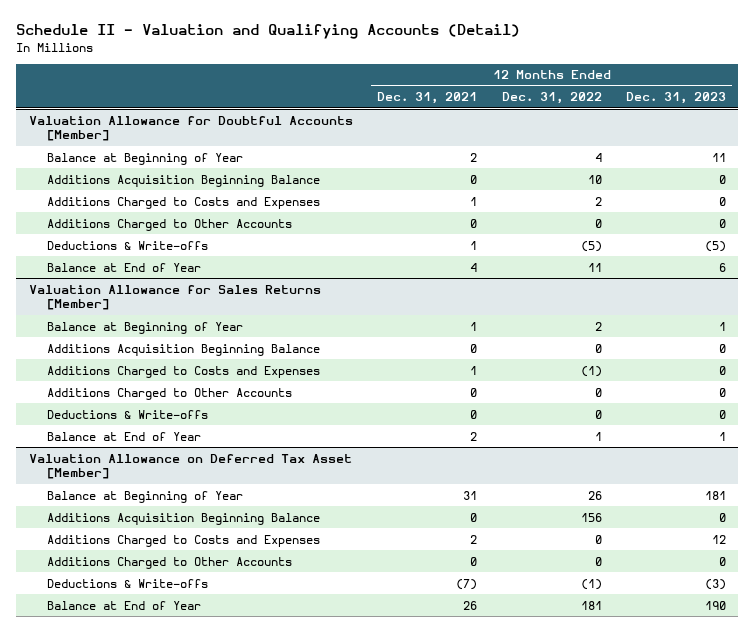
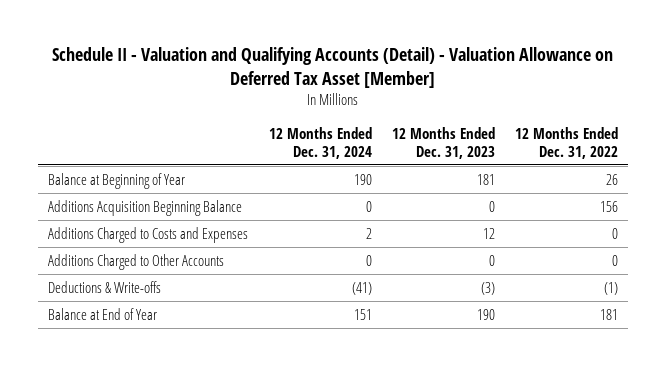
[16,24,521,40] Schedule II - Valuation and Qualifying Accounts (Detail) -> [52,47,614,88] Schedule II - Valuation and Qualifying Accounts (Detail) - Valuation Allowance on Deferred Tax Asset [Member]
[377,92,478,105] Dec. 31, 2021 -> none
none -> [268,126,372,159] 12 Months Ended Dec. 31, 2024
[28,115,353,142] Valuation Allowance for Doubtful Accounts [Member] -> none
[46,152,243,165] Balance at Beginning of Year -> none
[46,174,320,187] Additions Acquisition Beginning Balance -> none
[46,196,320,209] Additions Charged to Costs and Expenses -> none
[46,218,292,231] Additions Charged to Other Accounts -> none
[46,240,208,250] Deductions & Write-offs -> none
[46,262,201,272] Balance at End of Year -> none
[28,284,321,311] Valuation Allowance for Sales Returns [Member] -> none
[46,321,243,334] Balance at Beginning of Year -> none
[46,343,320,356] Additions Acquisition Beginning Balance -> none
[46,365,320,378] Additions Charged to Costs and Expenses -> none
[46,387,292,400] Additions Charged to Other Accounts -> none
[46,409,208,419] Deductions & Write-offs -> none
[46,431,201,441] Balance at End of Year -> none
[28,453,352,480] Valuation Allowance on Deferred Tax Asset [Member] -> none

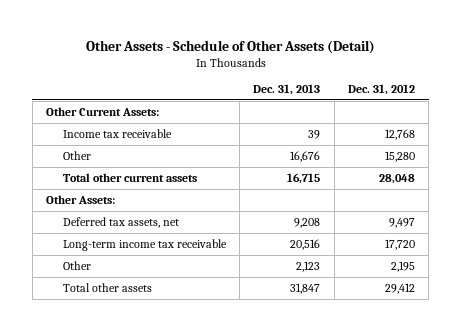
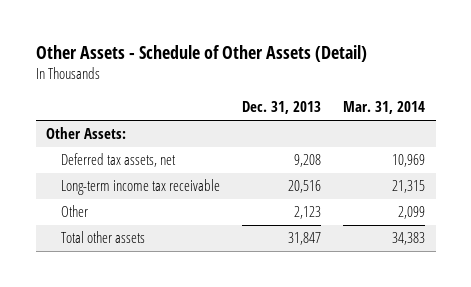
[348,84,416,96] Dec. 31, 2012 -> none
none -> [342,101,425,115] Mar. 31, 2014
[46,106,160,116] Other Current Assets: -> none
[62,128,172,138] Income tax receivable -> none
[62,150,91,160] Other -> none
[62,172,197,182] Total other current assets -> none

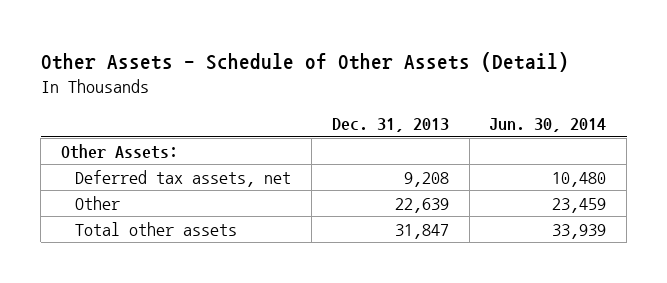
[342,101,425,115] Mar. 31, 2014 -> none
none -> [489,118,607,133] Jun. 30, 2014
[61,179,221,196] Long-term income tax receivable -> none
[294,206,322,220] 2,123 -> [394,197,449,213] 22,639

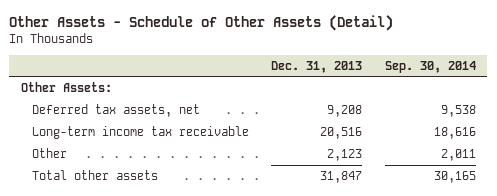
[489,118,607,133] Jun. 30, 2014 -> none
none -> [384,60,476,73] Sep. 30, 2014
none -> [31,125,249,139] Long-term income tax receivable
[394,197,449,213] 22,639 -> [327,148,363,161] 2,123

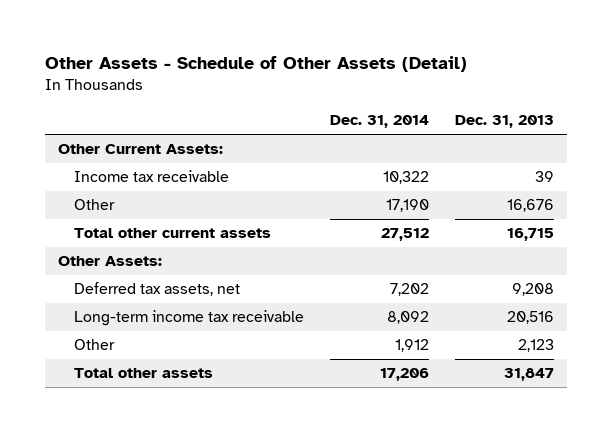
[384,60,476,73] Sep. 30, 2014 -> none
none -> [329,115,429,129] Dec. 31, 2014
none -> [57,144,223,155] Other Current Assets:
none -> [73,170,229,183] Income tax receivable
none -> [73,199,115,211] Other
none -> [73,228,271,239] Total other current assets

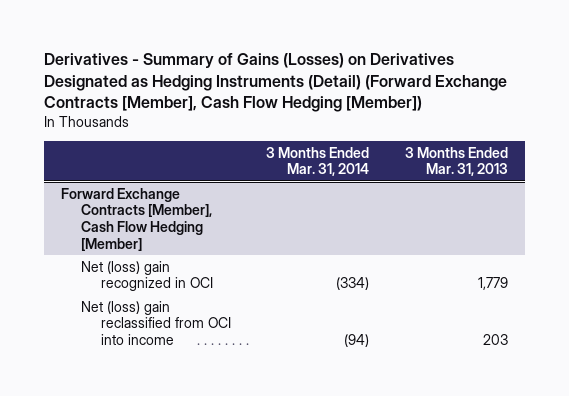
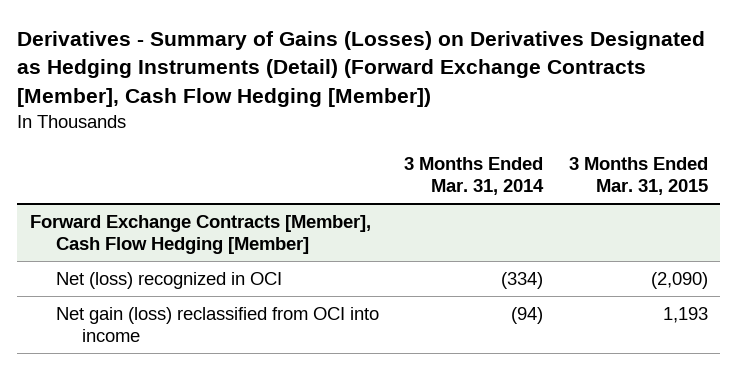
[404,146,508,177] 3 Months Ended Mar. 31, 2013 -> none
none -> [568,156,708,196] 3 Months Ended Mar. 31, 2015
[81,260,214,292] Net (loss) gain recognized in OCI -> [55,271,282,289] Net (loss) recognized in OCI
[81,300,232,346] Net (loss) gain reclassified from OCI into income -> [55,306,379,343] Net gain (loss) reclassified from OCI into income

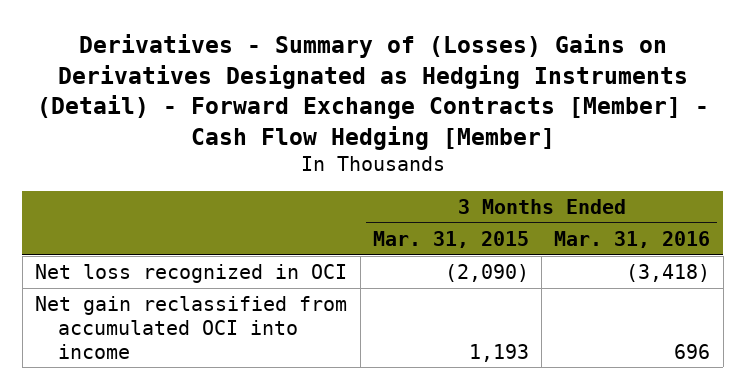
[17,30,706,107] Derivatives - Summary of Gains (Losses) on Derivatives Designated as Hedging Instruments (Detail) (Forward Exchange Contracts [Member], Cash Flow Hedging [Member]) -> [36,33,709,150] Derivatives - Summary of (Losses) Gains on Derivatives Designated as Hedging Instruments (Detail) - Forward Exchange Contracts [Member] - Cash Flow Hedging [Member]
[404,156,545,196] 3 Months Ended Mar. 31, 2014 -> none
none -> [554,231,711,249] Mar. 31, 2016
[29,214,371,255] Forward Exchange Contracts [Member], Cash Flow Hedging [Member] -> none
[55,271,282,289] Net (loss) recognized in OCI -> [35,264,348,284] Net loss recognized in OCI
[55,306,379,343] Net gain (loss) reclassified from OCI into income -> [35,296,348,359] Net gain reclassified from accumulated OCI into income

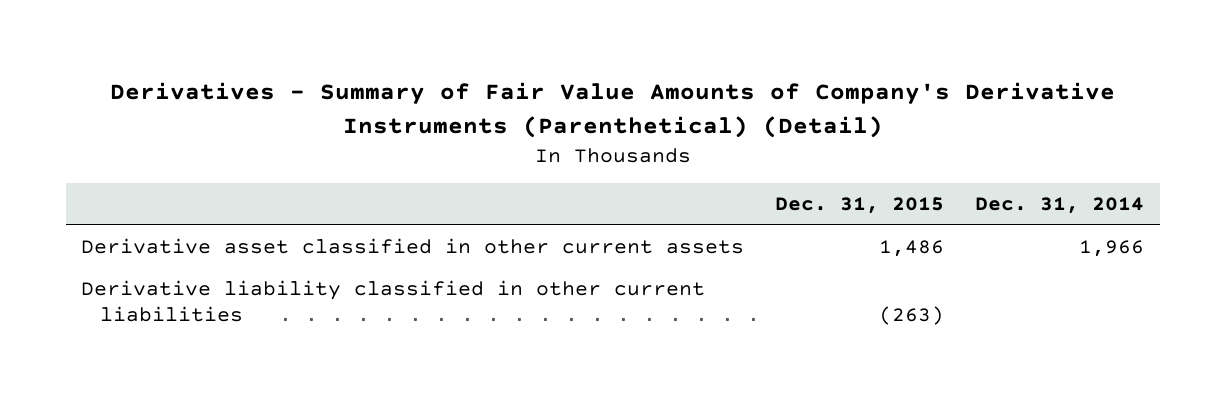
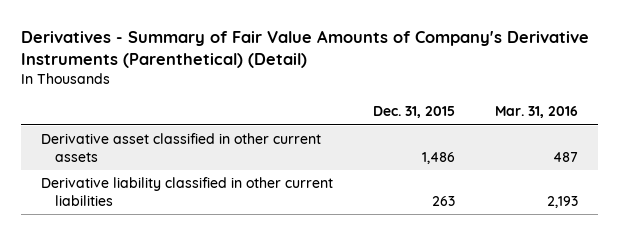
[975,197,1145,215] Dec. 31, 2014 -> none
none -> [495,106,579,119] Mar. 31, 2016
[879,305,945,325] (263) -> [431,195,455,206] 263

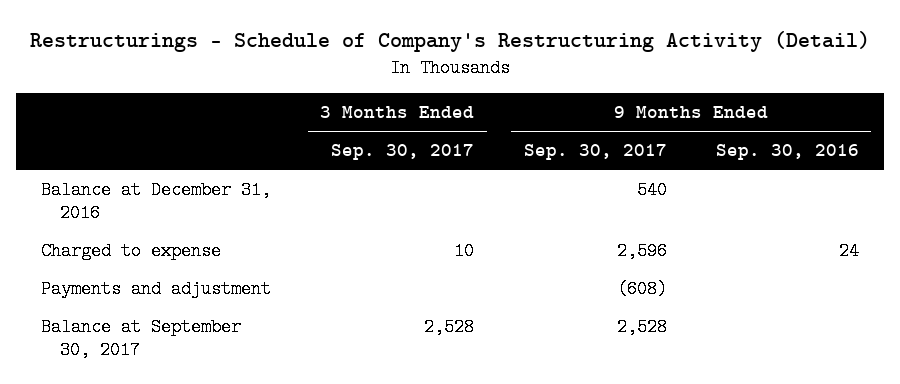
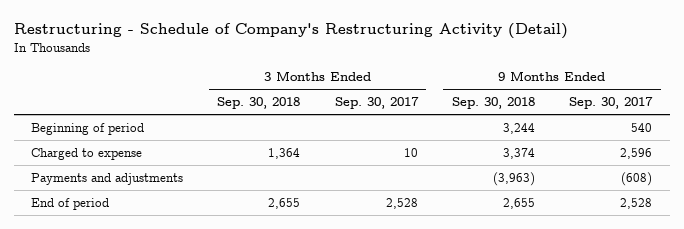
[29,30,870,52] Restructurings - Schedule of Company's Restructuring Activity (Detail) -> [14,23,569,40] Restructuring - Schedule of Company's Restructuring Activity (Detail)
[716,144,860,161] Sep. 30, 2016 -> none
none -> [217,97,301,110] Sep. 30, 2018
none -> [452,97,536,110] Sep. 30, 2018
[40,181,271,223] Balance at December 31, 2016 -> [31,122,145,135] Beginning of period
[40,280,271,299] Payments and adjustment -> [31,172,184,185] Payments and adjustments
[40,318,241,360] Balance at September 30, 2017 -> [31,197,110,210] End of period

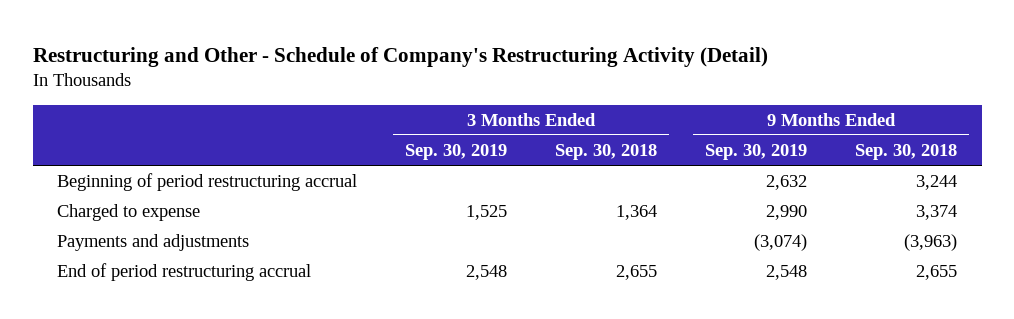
[14,23,569,40] Restructuring - Schedule of Company's Restructuring Activity (Detail) -> [32,46,768,67] Restructuring and Other - Schedule of Company's Restructuring Activity (Detail)
[334,97,419,110] Sep. 30, 2017 -> none
[569,97,654,110] Sep. 30, 2017 -> none
none -> [405,144,508,161] Sep. 30, 2019
none -> [705,144,808,161] Sep. 30, 2019
[31,122,145,135] Beginning of period -> [57,173,358,192] Beginning of period restructuring accrual
[31,197,110,210] End of period -> [57,263,312,282] End of period restructuring accrual

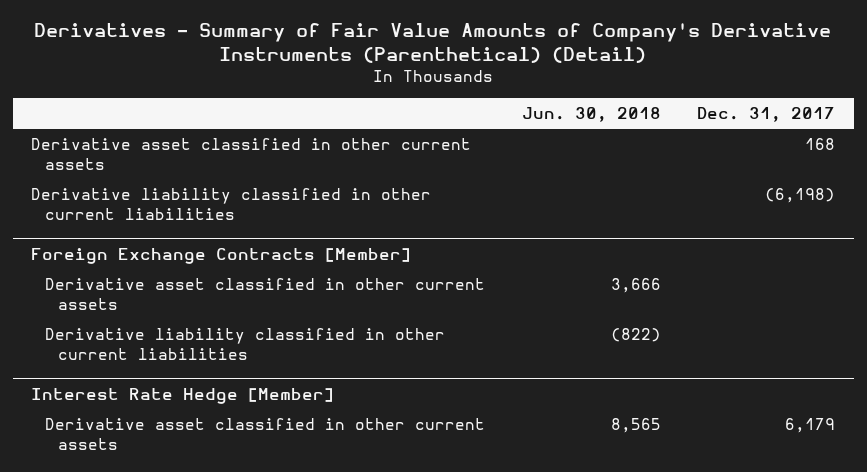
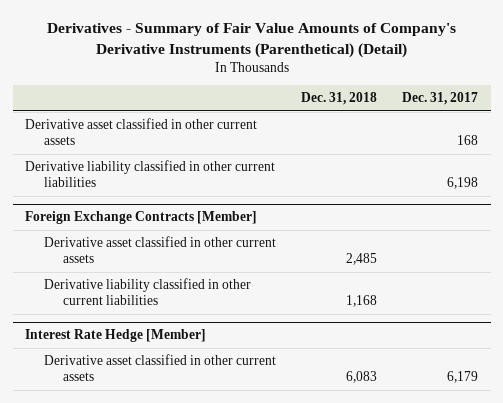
[521,106,661,122] Jun. 30, 2018 -> none
none -> [301,92,378,106] Dec. 31, 2018
[765,188,836,204] (6,198) -> [447,177,479,190] 6,198

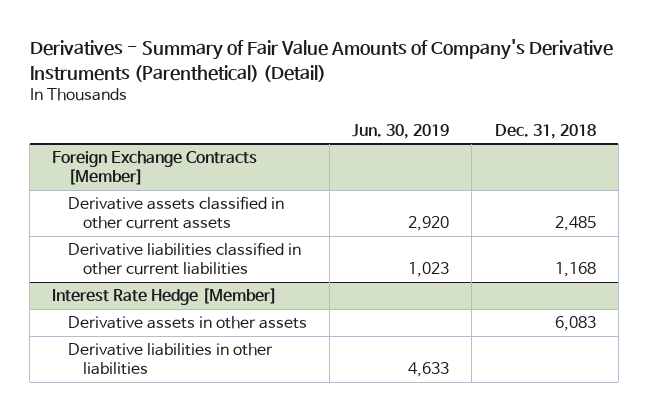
[402,92,479,106] Dec. 31, 2017 -> none
none -> [352,123,450,139] Jun. 30, 2019
[25,118,258,146] Derivative asset classified in other current assets -> none
[25,160,276,188] Derivative liability classified in other current liabilities -> none
[44,236,277,264] Derivative asset classified in other current assets -> [67,196,284,229] Derivative assets classified in other current assets
[44,278,252,306] Derivative liability classified in other current liabilities -> [67,242,301,275] Derivative liabilities classified in other current liabilities
[44,354,277,382] Derivative asset classified in other current assets -> [67,316,307,330] Derivative assets in other assets
none -> [67,343,273,375] Derivative liabilities in other liabilities

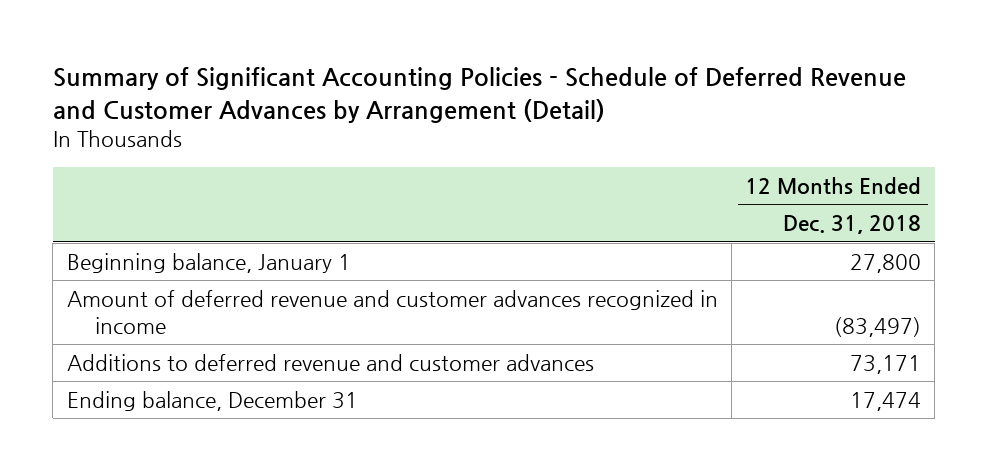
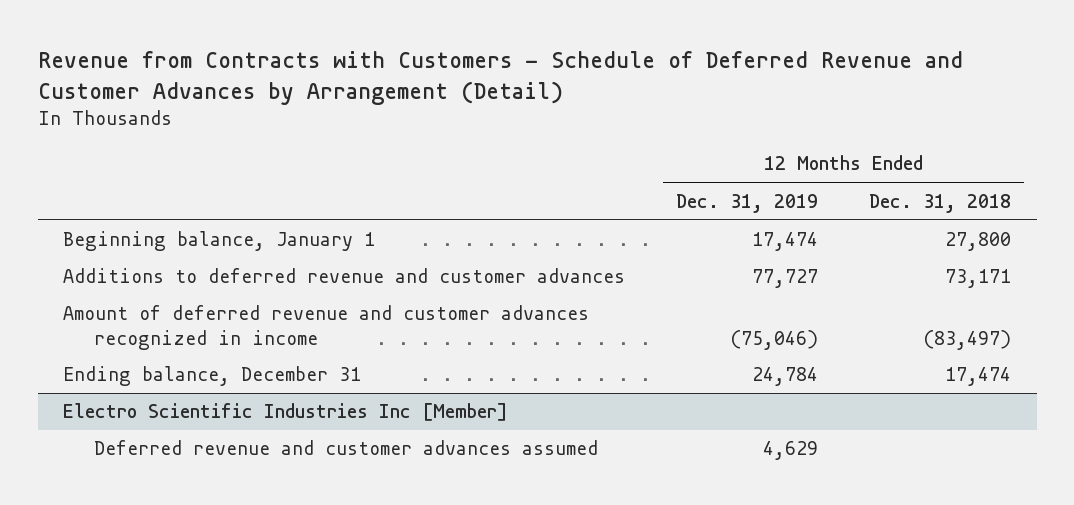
[52,67,906,123] Summary of Significant Accounting Policies - Schedule of Deferred Revenue and Customer Advances by Arrangement (Detail) -> [37,51,963,105] Revenue from Contracts with Customers - Schedule of Deferred Revenue and Customer Advances by Arrangement (Detail)
none -> [676,193,819,213] Dec. 31, 2019
[66,289,718,334] Amount of deferred revenue and customer advances recognized in income -> [63,305,590,350] Amount of deferred revenue and customer advances recognized in income
none -> [63,403,509,422] Electro Scientific Industries Inc [Member]
none -> [94,440,599,456] Deferred revenue and customer advances assumed

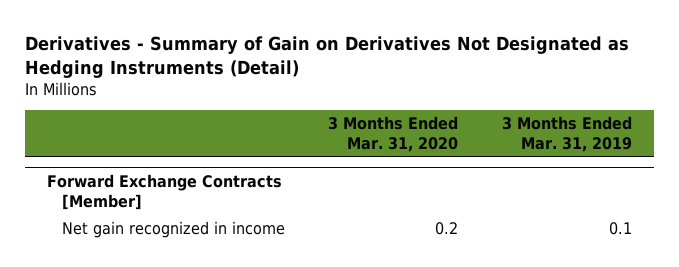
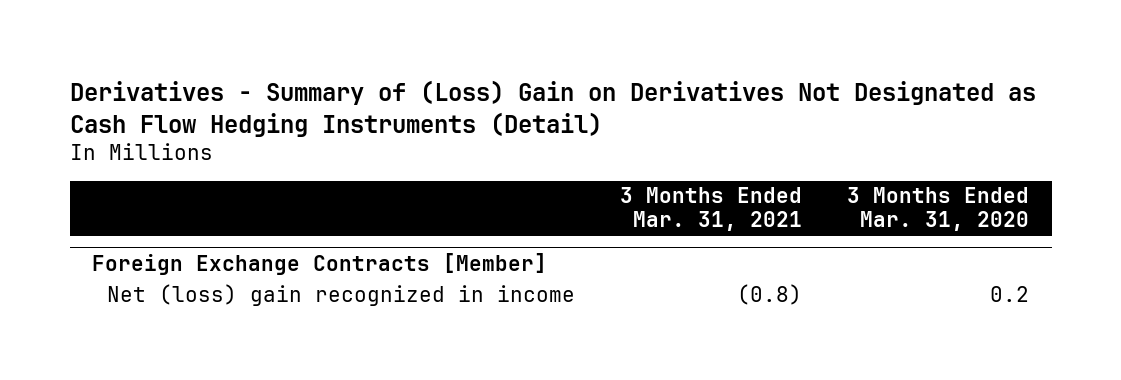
[25,35,630,78] Derivatives - Summary of Gain on Derivatives Not Designated as Hedging Instruments (Detail) -> [69,80,1036,137] Derivatives - Summary of (Loss) Gain on Derivatives Not Designated as Cash Flow Hedging Instruments (Detail)
[501,116,632,152] 3 Months Ended Mar. 31, 2019 -> none
none -> [620,187,803,232] 3 Months Ended Mar. 31, 2021
[47,174,283,210] Forward Exchange Contracts [Member] -> [92,252,548,275] Foreign Exchange Contracts [Member]
[61,221,285,239] Net gain recognized in income -> [107,283,576,306] Net (loss) gain recognized in income

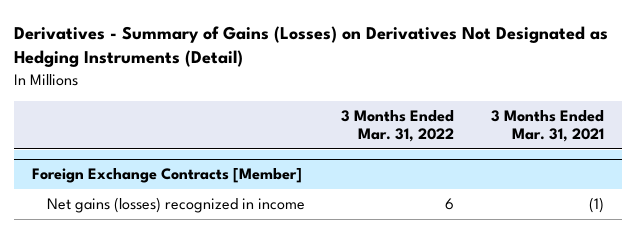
[69,80,1036,137] Derivatives - Summary of (Loss) Gain on Derivatives Not Designated as Cash Flow Hedging Instruments (Detail) -> [14,25,609,68] Derivatives - Summary of Gains (Losses) on Derivatives Not Designated as Hedging Instruments (Detail)
[847,187,1030,232] 3 Months Ended Mar. 31, 2020 -> none
none -> [341,109,455,143] 3 Months Ended Mar. 31, 2022
[107,283,576,306] Net (loss) gain recognized in income -> [46,197,305,214] Net gains (losses) recognized in income
[737,283,803,305] (0.8) -> [588,197,604,214] (1)

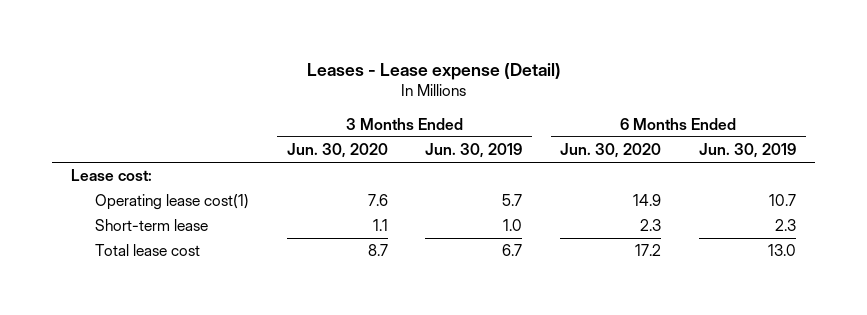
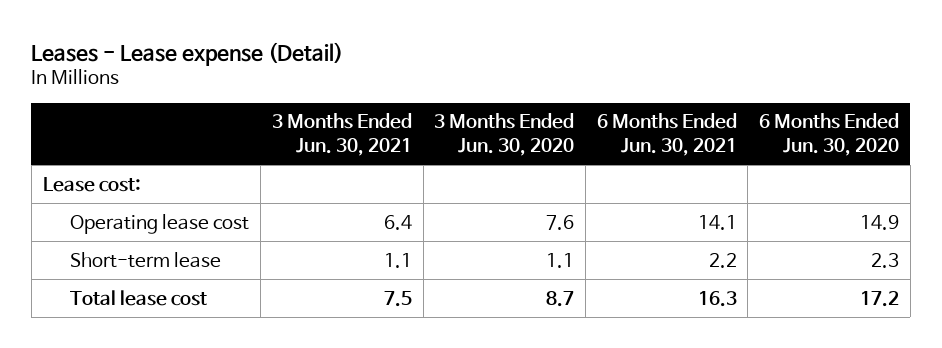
[425,142,523,158] Jun. 30, 2019 -> none
[699,142,797,158] Jun. 30, 2019 -> none
none -> [271,113,412,156] 3 Months Ended Jun. 30, 2021
none -> [596,113,737,156] 6 Months Ended Jun. 30, 2021
[94,194,249,211] Operating lease cost(1) -> [70,213,250,234] Operating lease cost

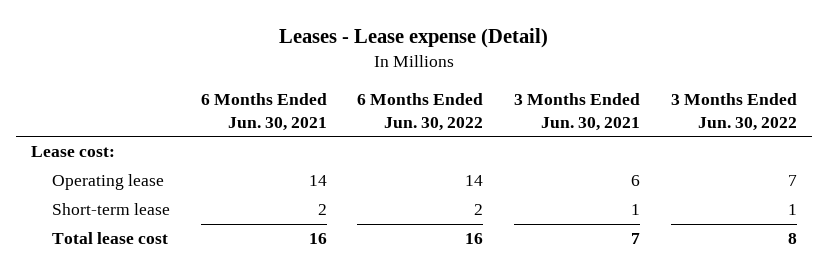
[434,113,575,156] 3 Months Ended Jun. 30, 2020 -> none
[759,113,900,156] 6 Months Ended Jun. 30, 2020 -> none
none -> [357,93,484,131] 6 Months Ended Jun. 30, 2022
none -> [670,93,797,131] 3 Months Ended Jun. 30, 2022
[70,213,250,234] Operating lease cost -> [51,174,164,191] Operating lease
[383,214,412,230] 6.4 -> [630,175,640,187] 6
[697,214,737,230] 14.1 -> [308,175,327,187] 14
[383,252,412,268] 1.1 -> [630,204,640,216] 1
[708,252,737,268] 2.2 -> [317,204,327,216] 2
[383,290,412,307] 7.5 -> [630,233,640,245] 7
[697,290,737,307] 16.3 -> [308,233,327,245] 16

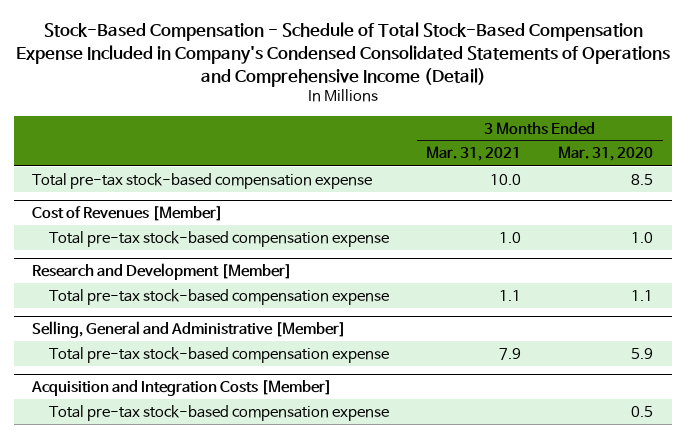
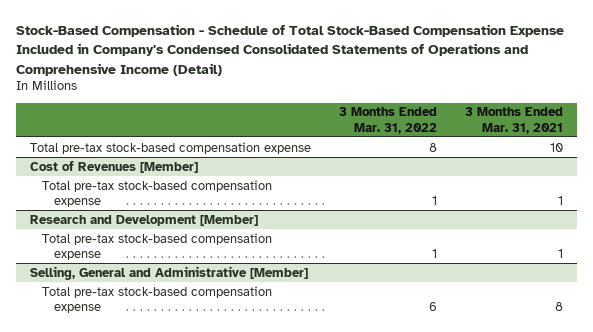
[558,146,654,162] Mar. 31, 2020 -> none
none -> [339,107,438,134] 3 Months Ended Mar. 31, 2022
[490,173,522,185] 10.0 -> [549,142,563,152] 10
[499,231,522,243] 1.0 -> [557,196,563,206] 1
[499,289,522,301] 1.1 -> [557,249,563,259] 1
[31,380,333,397] Acquisition and Integration Costs [Member] -> none
[49,404,390,421] Total pre-tax stock-based compensation expense -> none
[499,347,522,360] 7.9 -> [554,302,563,312] 8

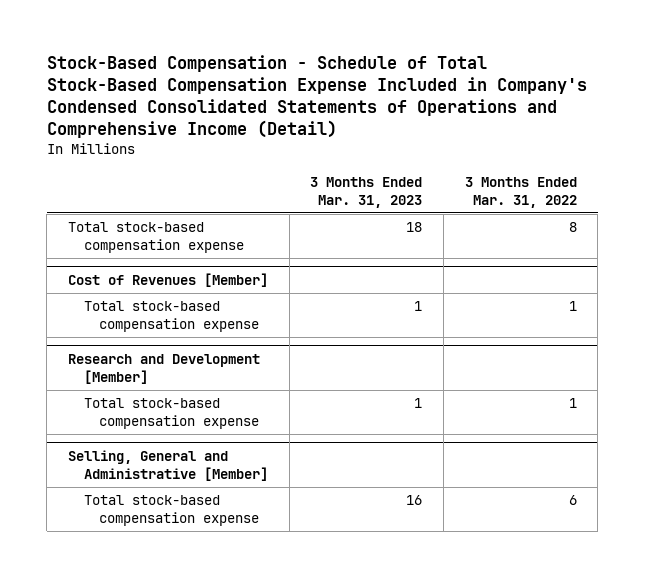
[464,107,563,134] 3 Months Ended Mar. 31, 2021 -> none
none -> [310,177,423,208] 3 Months Ended Mar. 31, 2023
[30,141,312,154] Total pre-tax stock-based compensation expense -> [68,222,244,254] Total stock-based compensation expense
[42,179,273,208] Total pre-tax stock-based compensation expense -> [83,301,259,333] Total stock-based compensation expense
[42,232,273,261] Total pre-tax stock-based compensation expense -> [83,398,259,430] Total stock-based compensation expense
[42,285,273,314] Total pre-tax stock-based compensation expense -> [83,495,259,527] Total stock-based compensation expense

